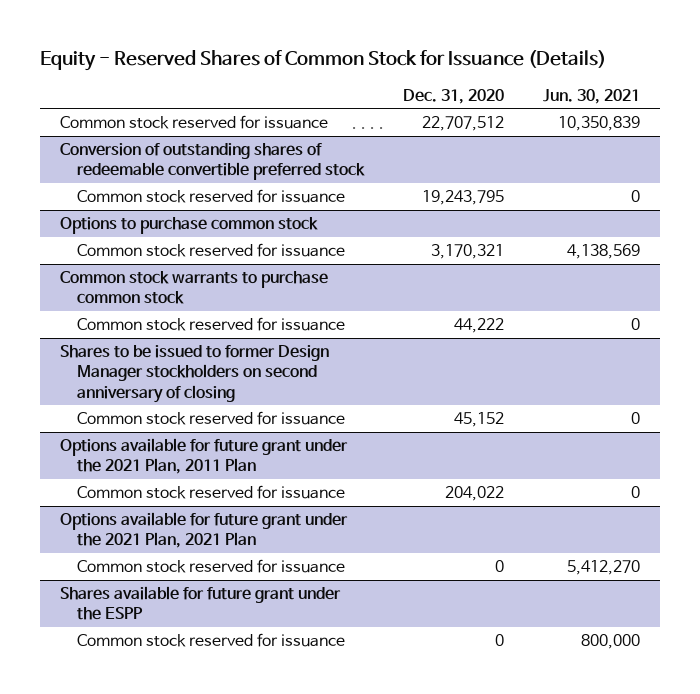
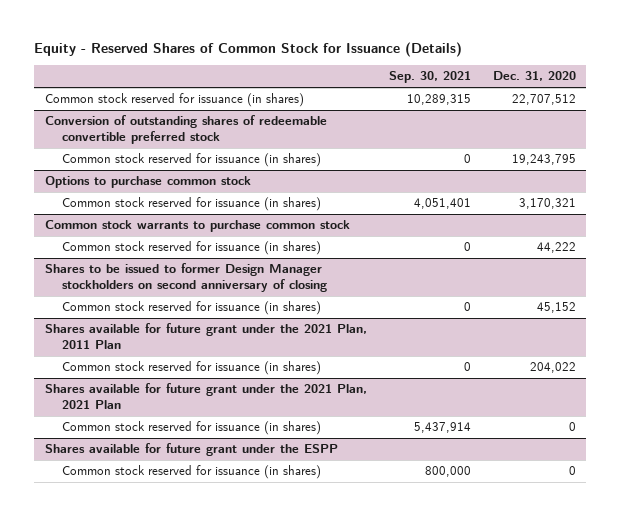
[543,88,641,104] Jun. 30, 2021 -> none
none -> [388,71,471,84] Sep. 30, 2021
[59,115,328,130] Common stock reserved for issuance -> [44,93,304,108] Common stock reserved for issuance (in shares)
[77,189,346,204] Common stock reserved for issuance -> [61,153,321,168] Common stock reserved for issuance (in shares)
[77,243,346,258] Common stock reserved for issuance -> [61,197,321,212] Common stock reserved for issuance (in shares)
[77,317,346,332] Common stock reserved for issuance -> [61,241,321,256] Common stock reserved for issuance (in shares)
[77,411,346,426] Common stock reserved for issuance -> [61,301,321,316] Common stock reserved for issuance (in shares)
[59,438,348,475] Options available for future grant under the 2021 Plan, 2011 Plan -> [44,323,367,349] Shares available for future grant under the 2021 Plan, 2011 Plan
[77,485,346,500] Common stock reserved for issuance -> [61,361,321,376] Common stock reserved for issuance (in shares)
[59,512,348,549] Options available for future grant under the 2021 Plan, 2021 Plan -> [44,383,367,409] Shares available for future grant under the 2021 Plan, 2021 Plan
[77,559,346,574] Common stock reserved for issuance -> [61,421,321,436] Common stock reserved for issuance (in shares)
[77,633,346,648] Common stock reserved for issuance -> [61,465,321,480] Common stock reserved for issuance (in shares)

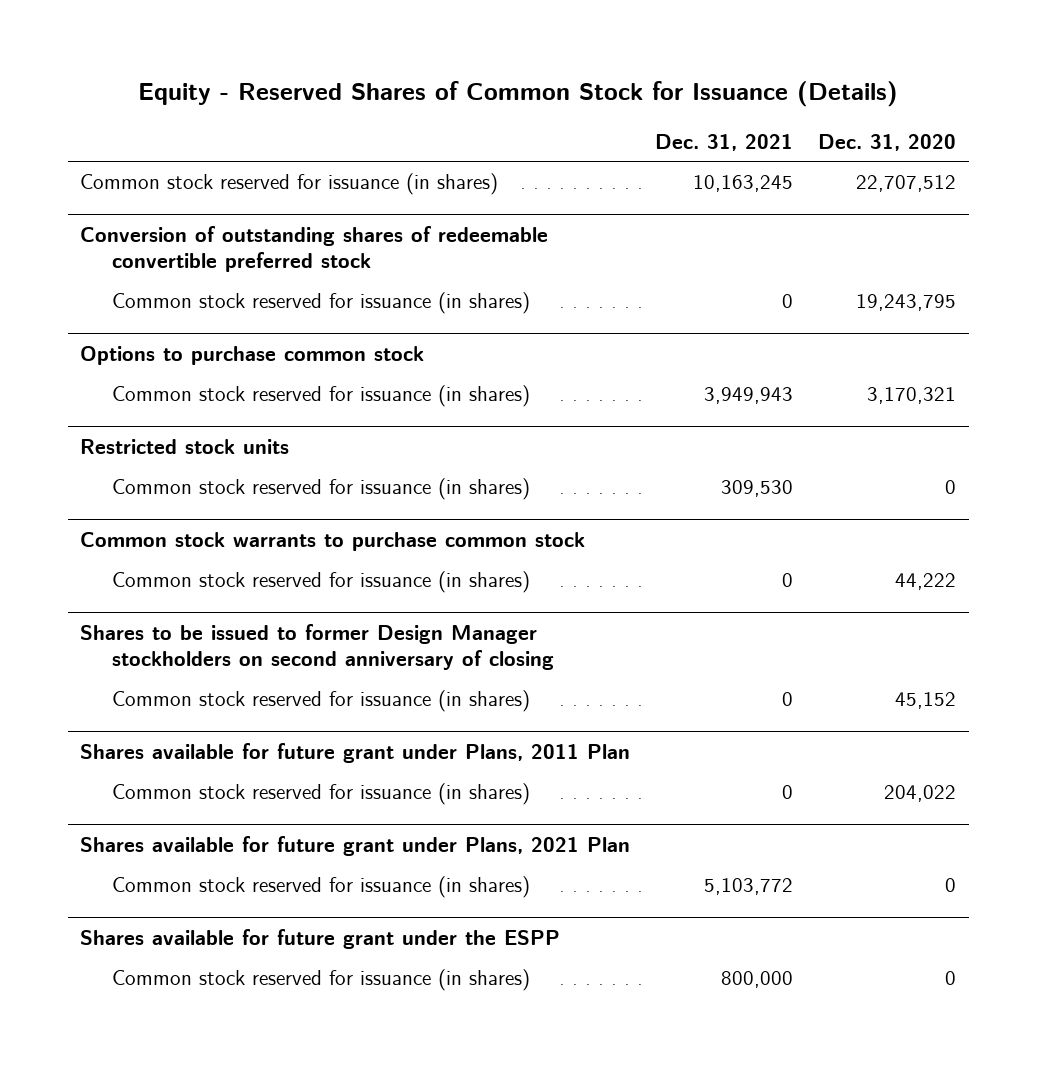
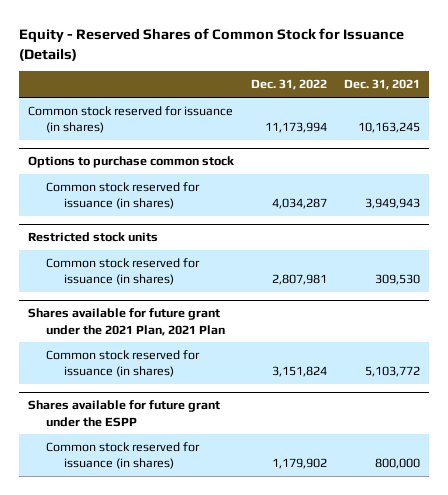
[818,133,957,151] Dec. 31, 2020 -> none
none -> [251,79,328,91] Dec. 31, 2022
[80,226,549,273] Conversion of outstanding shares of redeemable convertible preferred stock -> none
[111,292,530,315] Common stock reserved for issuance (in shares) -> none
[80,532,586,552] Common stock warrants to purchase common stock -> none
[111,571,530,594] Common stock reserved for issuance (in shares) -> none
[80,624,554,671] Shares to be issued to former Design Manager stockholders on second anniversary of closing -> none
[111,690,530,713] Common stock reserved for issuance (in shares) -> none
[80,743,631,764] Shares available for future grant under Plans, 2011 Plan -> none
[111,783,530,806] Common stock reserved for issuance (in shares) -> none
[80,836,631,857] Shares available for future grant under Plans, 2021 Plan -> [27,308,225,336] Shares available for future grant under the 2021 Plan, 2021 Plan

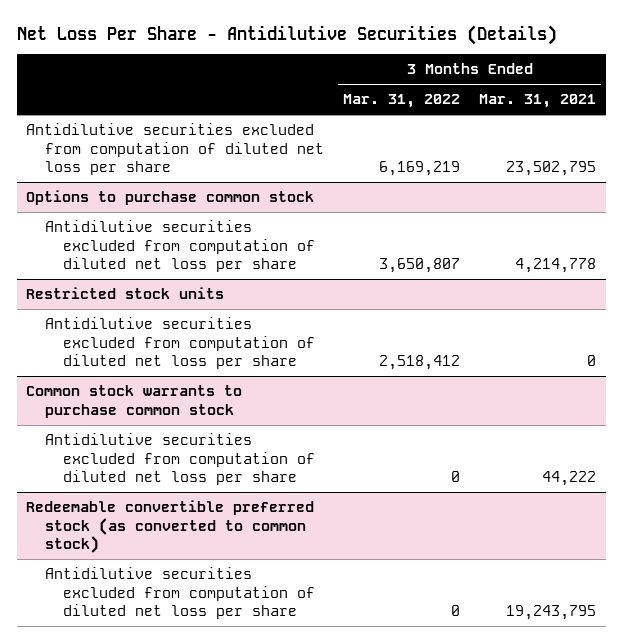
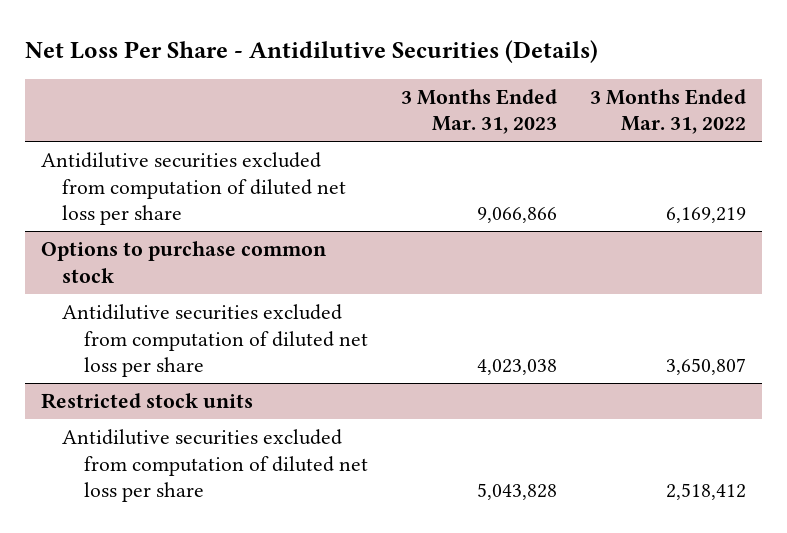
[479,94,597,109] Mar. 31, 2021 -> none
none -> [400,88,557,135] 3 Months Ended Mar. 31, 2023
[26,385,243,418] Common stock warrants to purchase common stock -> none
[44,433,316,486] Antidilutive securities excluded from computation of diluted net loss per share -> none
[26,500,315,554] Redeemable convertible preferred stock (as converted to common stock) -> none
[44,567,316,620] Antidilutive securities excluded from computation of diluted net loss per share -> none

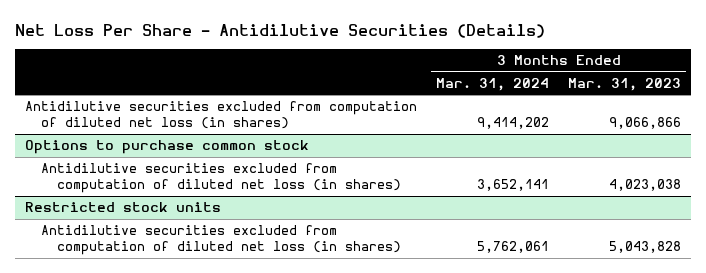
[589,88,746,135] 3 Months Ended Mar. 31, 2022 -> none
none -> [436,78,550,92] Mar. 31, 2024
[41,151,347,226] Antidilutive securities excluded from computation of diluted net loss per share -> [24,101,417,130] Antidilutive securities excluded from computation of diluted net loss (in shares)
[62,303,368,378] Antidilutive securities excluded from computation of diluted net loss per share -> [41,163,402,194] Antidilutive securities excluded from computation of diluted net loss (in shares)
[62,428,368,503] Antidilutive securities excluded from computation of diluted net loss per share -> [41,225,402,256] Antidilutive securities excluded from computation of diluted net loss (in shares)

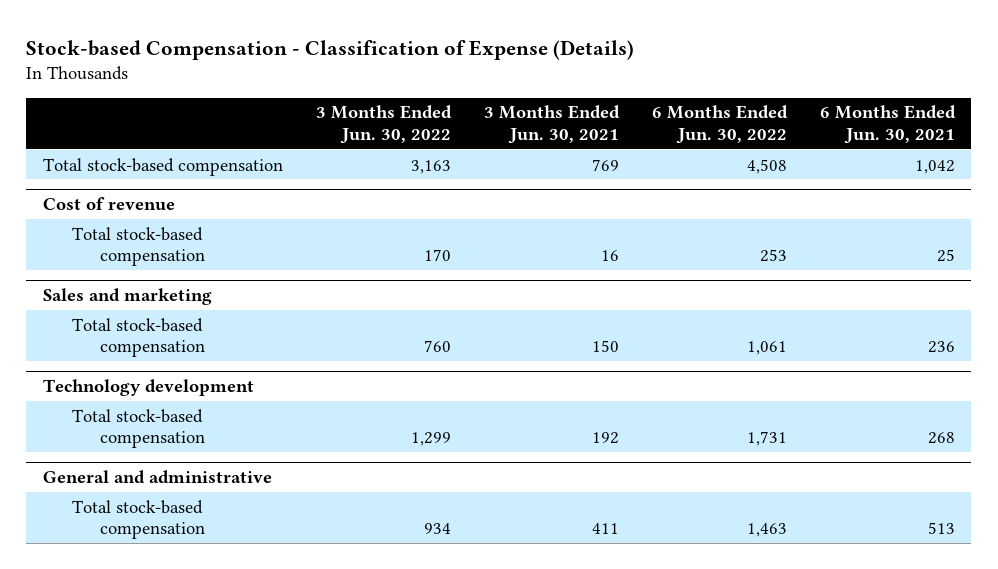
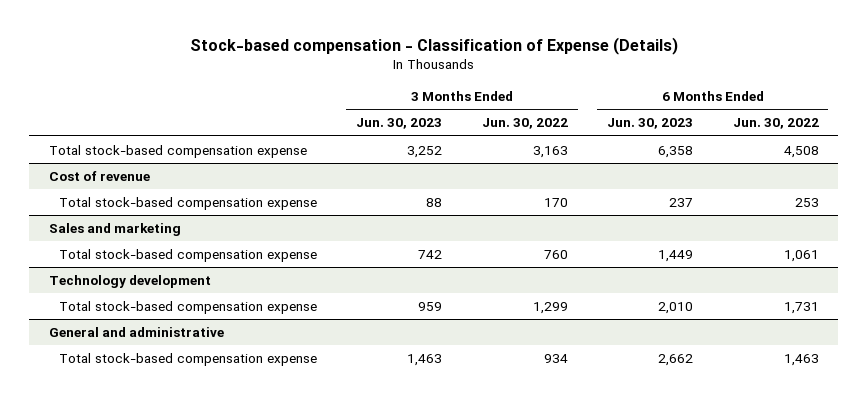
[26,39,635,60] Stock-based Compensation - Classification of Expense (Details) -> [189,36,678,55] Stock-based compensation - Classification of Expense (Details)
[483,105,620,144] 3 Months Ended Jun. 30, 2021 -> none
[819,105,956,144] 6 Months Ended Jun. 30, 2021 -> none
none -> [356,118,443,130] Jun. 30, 2023
none -> [607,118,694,130] Jun. 30, 2023
[42,157,283,176] Total stock-based compensation -> [49,145,308,159] Total stock-based compensation expense
[71,226,206,267] Total stock-based compensation -> [58,197,317,211] Total stock-based compensation expense
[71,317,206,358] Total stock-based compensation -> [58,249,317,263] Total stock-based compensation expense
[71,408,206,449] Total stock-based compensation -> [58,301,317,315] Total stock-based compensation expense
[71,499,206,540] Total stock-based compensation -> [58,353,317,367] Total stock-based compensation expense

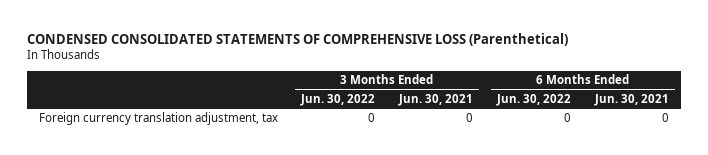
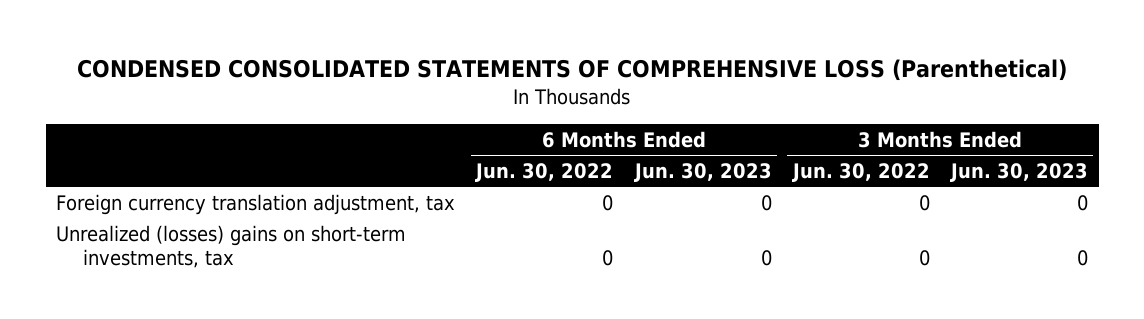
[398,93,474,106] Jun. 30, 2021 -> none
[594,93,670,106] Jun. 30, 2021 -> none
none -> [633,163,772,183] Jun. 30, 2023
none -> [949,163,1088,183] Jun. 30, 2023
none -> [56,224,407,269] Unrealized (losses) gains on short-term investments, tax

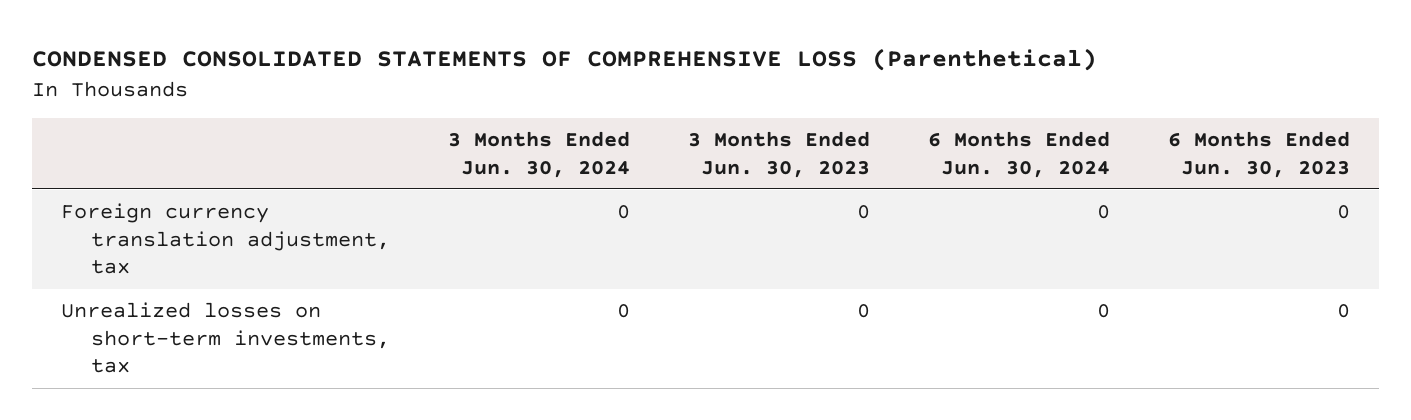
[475,163,614,183] Jun. 30, 2022 -> none
[791,163,930,183] Jun. 30, 2022 -> none
none -> [448,131,631,178] 3 Months Ended Jun. 30, 2024
none -> [927,131,1110,178] 6 Months Ended Jun. 30, 2024
[56,224,407,269] Unrealized (losses) gains on short-term investments, tax -> [61,302,391,374] Unrealized losses on short-term investments, tax

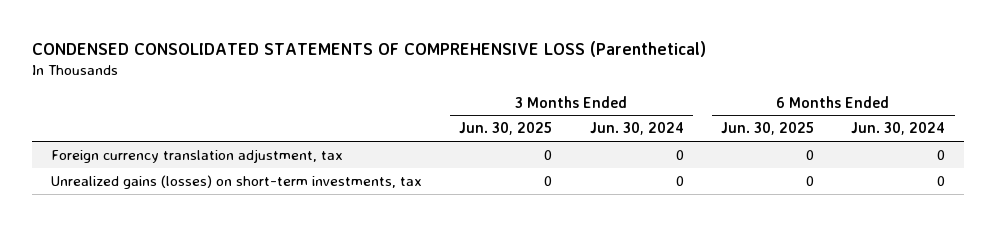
[687,131,870,178] 3 Months Ended Jun. 30, 2023 -> none
[1167,131,1350,178] 6 Months Ended Jun. 30, 2023 -> none
none -> [459,122,553,136] Jun. 30, 2025
none -> [721,122,815,136] Jun. 30, 2025
[61,302,391,374] Unrealized losses on short-term investments, tax -> [50,174,422,189] Unrealized gains (losses) on short-term investments, tax

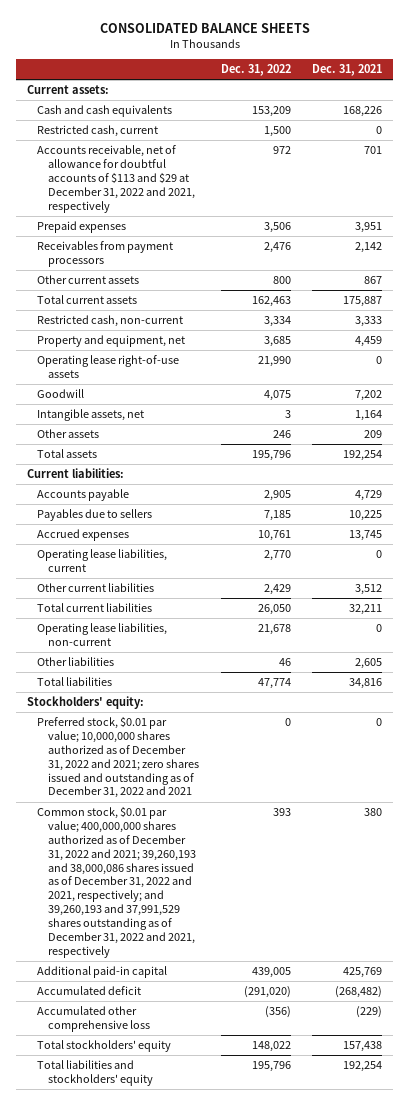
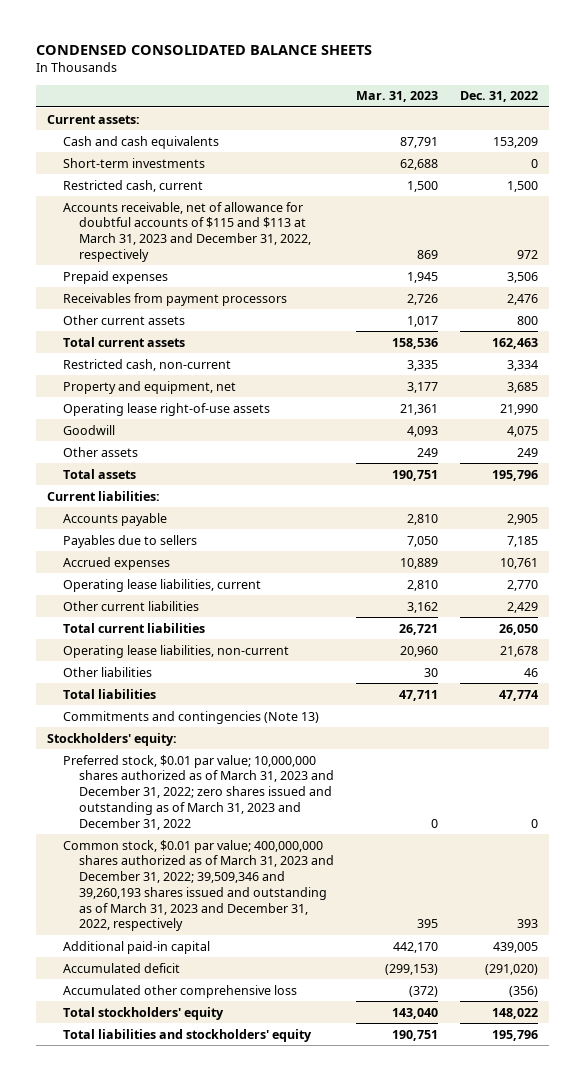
[99,23,310,34] CONSOLIDATED BALANCE SHEETS -> [35,45,372,56] CONDENSED CONSOLIDATED BALANCE SHEETS
[312,64,383,77] Dec. 31, 2021 -> none
none -> [356,91,439,103] Mar. 31, 2023
none -> [62,157,205,168] Short-term investments
[37,145,195,213] Accounts receivable, net of allowance for doubtful accounts of $113 and $29 at December 31, 2022 and 2021, respectively -> [62,201,311,262] Accounts receivable, net of allowance for doubtful accounts of $115 and $113 at March 31, 2023 and December 31, 2022, respectively
[37,409,145,422] Intangible assets, net -> none
[272,430,291,439] 246 -> [517,447,539,457] 249
none -> [62,710,319,724] Commitments and contingencies (Note 13)
[37,716,199,799] Preferred stock, $0.01 par value; 10,000,000 shares authorized as of December 31, 2022 and 2021; zero shares issued and outstanding as of December 31, 2022 and 2021 -> [62,754,334,830] Preferred stock, $0.01 par value; 10,000,000 shares authorized as of March 31, 2023 and December 31, 2022; zero shares issued and outstanding as of March 31, 2023 and December 31, 2022
[37,806,196,958] Common stock, $0.01 par value; 400,000,000 shares authorized as of December 31, 2022 and 2021; 39,260,193 and 38,000,086 shares issued as of December 31, 2022 and 2021, respectively; and 39,260,193 and 37,991,529 shares outstanding as of December 31, 2022 and 2021, respectively -> [62,839,334,932] Common stock, $0.01 par value; 400,000,000 shares authorized as of March 31, 2023 and December 31, 2022; 39,509,346 and 39,260,193 shares issued and outstanding as of March 31, 2023 and December 31, 2022, respectively

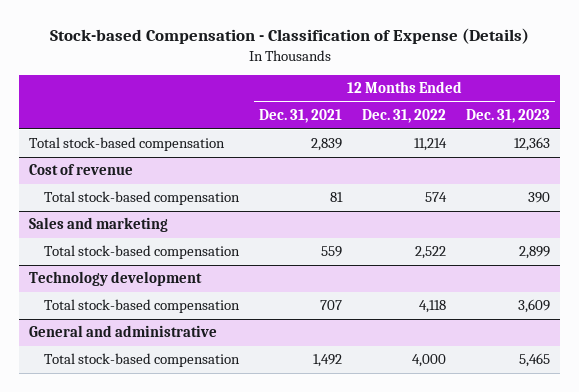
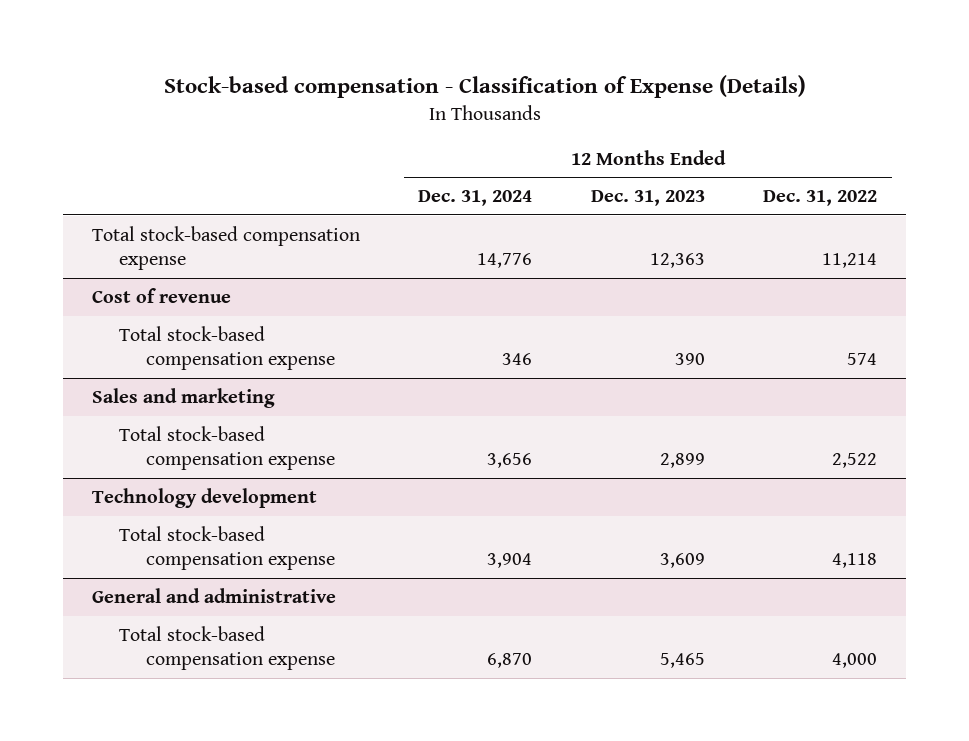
[49,28,529,45] Stock-based Compensation - Classification of Expense (Details) -> [163,75,806,99] Stock-based compensation - Classification of Expense (Details)
[258,109,342,124] Dec. 31, 2021 -> none
none -> [418,190,533,207] Dec. 31, 2024
[29,137,226,152] Total stock-based compensation -> [92,225,361,271] Total stock-based compensation expense
[43,191,240,206] Total stock-based compensation -> [118,325,335,371] Total stock-based compensation expense
[43,245,240,260] Total stock-based compensation -> [118,425,335,471] Total stock-based compensation expense
[43,299,240,314] Total stock-based compensation -> [118,525,335,571] Total stock-based compensation expense
[43,353,240,368] Total stock-based compensation -> [118,625,335,671] Total stock-based compensation expense

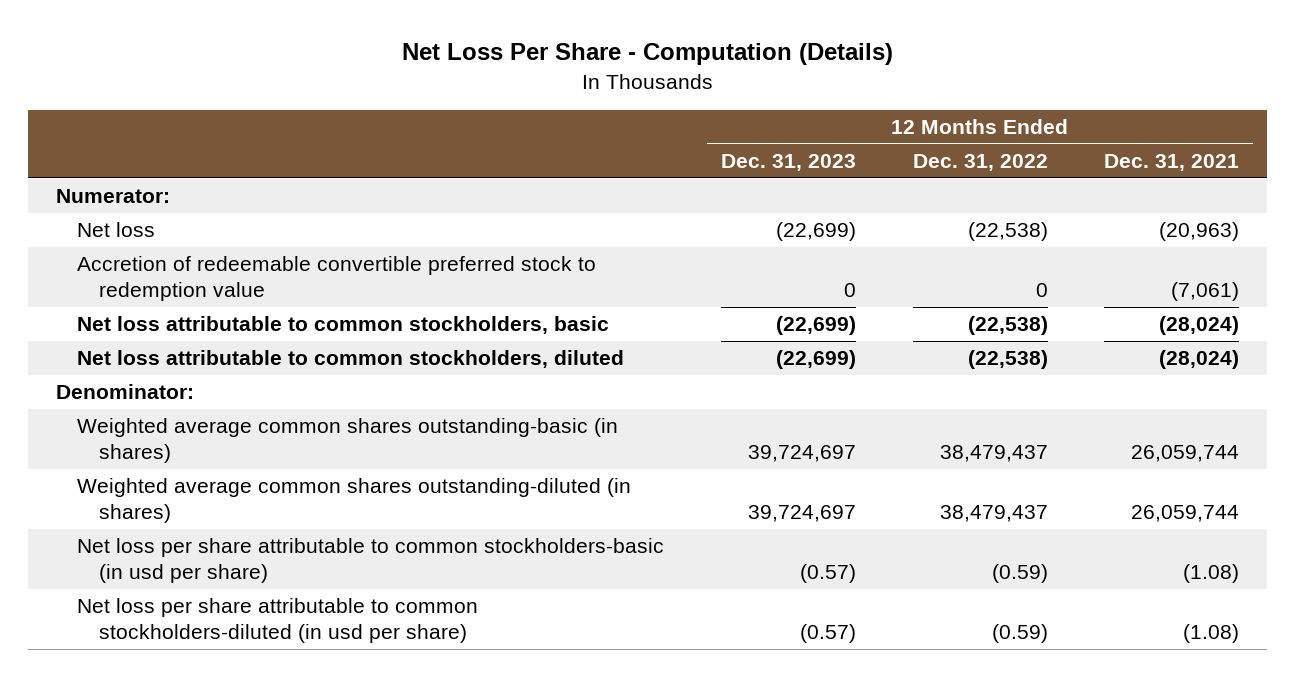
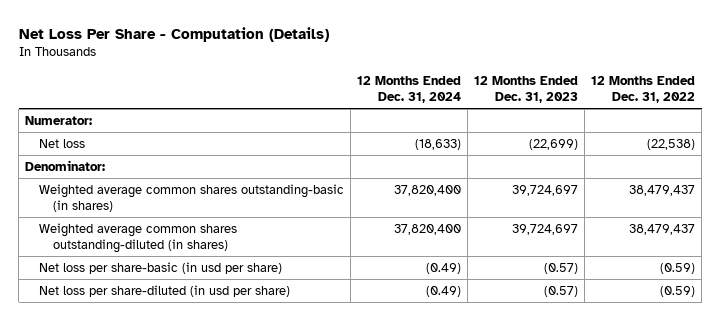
[1104,153,1240,171] Dec. 31, 2021 -> none
none -> [357,76,462,103] 12 Months Ended Dec. 31, 2024
[77,256,597,301] Accretion of redeemable convertible preferred stock to redemption value -> none
[77,316,610,335] Net loss attributable to common stockholders, basic -> none
[77,350,625,369] Net loss attributable to common stockholders, diluted -> none
[77,538,665,583] Net loss per share attributable to common stockholders-basic (in usd per share) -> [39,262,283,275] Net loss per share-basic (in usd per share)
[77,598,479,643] Net loss per share attributable to common stockholders-diluted (in usd per share) -> [39,285,291,298] Net loss per share-diluted (in usd per share)

